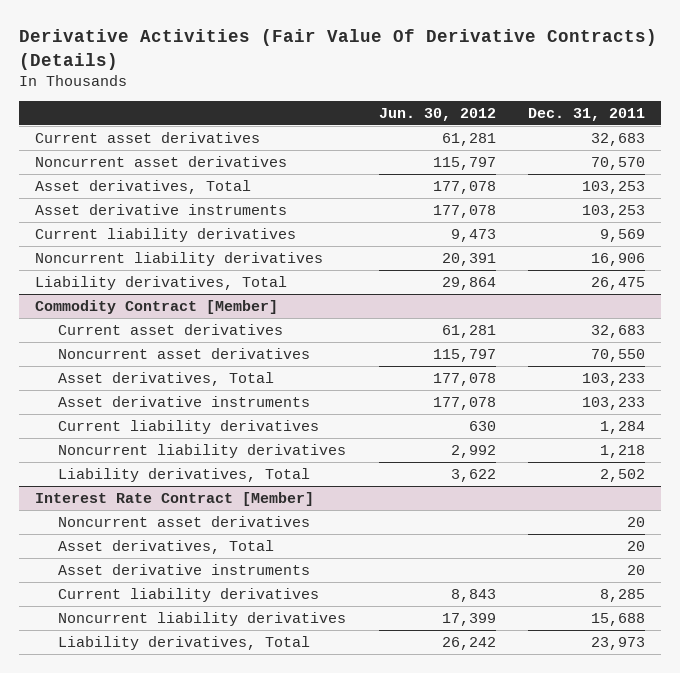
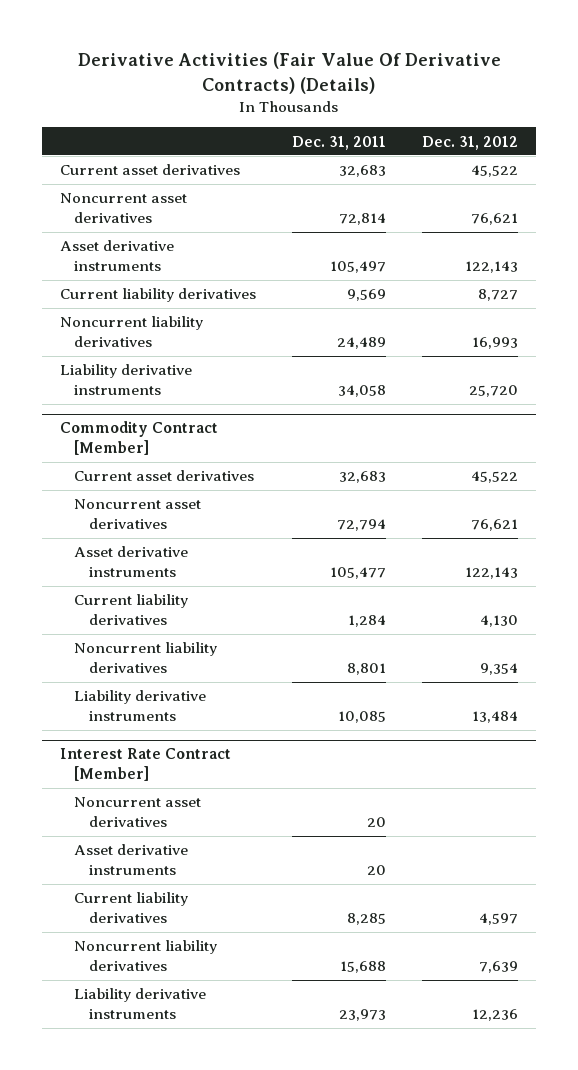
[378,107,496,121] Jun. 30, 2012 -> none
none -> [422,135,519,150] Dec. 31, 2012
[34,203,287,215] Asset derivative instruments -> none
[591,156,646,170] 70,570 -> [339,213,387,226] 72,814
[34,179,251,194] Asset derivatives, Total -> [59,240,174,272] Asset derivative instruments
[582,180,646,194] 103,253 -> [330,261,387,274] 105,497
[591,252,646,266] 16,906 -> [337,337,387,350] 24,489
[34,275,287,290] Liability derivatives, Total -> [59,364,192,396] Liability derivative instruments
[591,276,646,290] 26,475 -> [338,385,387,398] 34,058
[58,395,311,407] Asset derivative instruments -> none
[591,348,646,362] 70,550 -> [337,519,387,532] 72,794
[58,371,275,386] Asset derivatives, Total -> [74,546,189,578] Asset derivative instruments
[582,372,646,386] 103,233 -> [330,567,387,580] 105,477
[600,444,646,458] 1,218 -> [347,663,387,676] 8,801
[58,467,311,482] Liability derivatives, Total -> [74,690,207,722] Liability derivative instruments
[600,468,646,482] 2,502 -> [338,711,387,724] 10,085
[58,539,275,554] Asset derivatives, Total -> none
[58,635,311,650] Liability derivatives, Total -> [74,988,207,1020] Liability derivative instruments

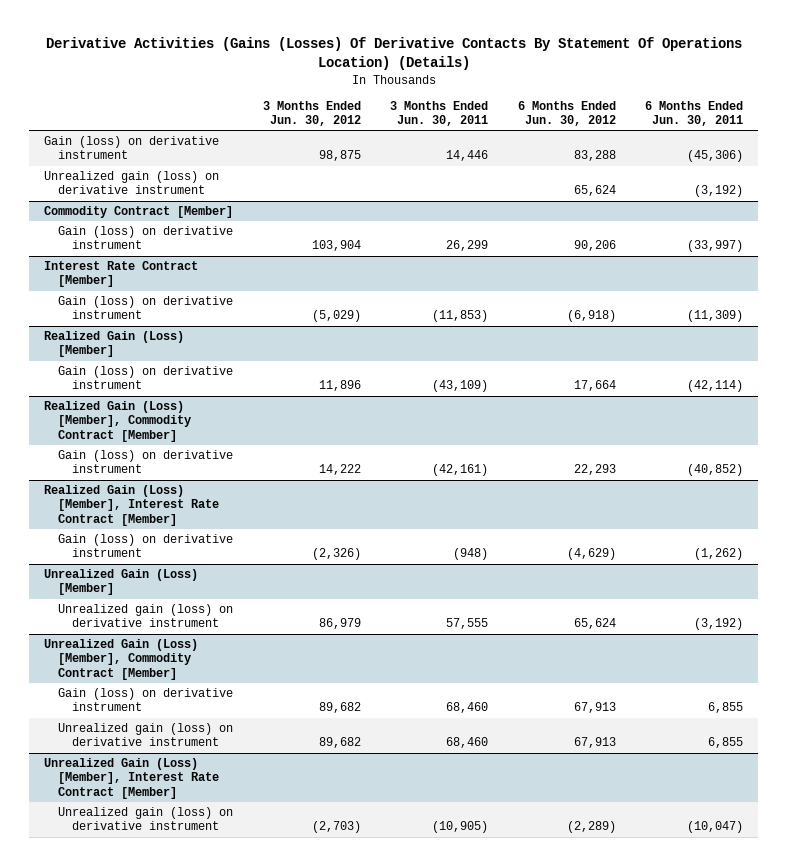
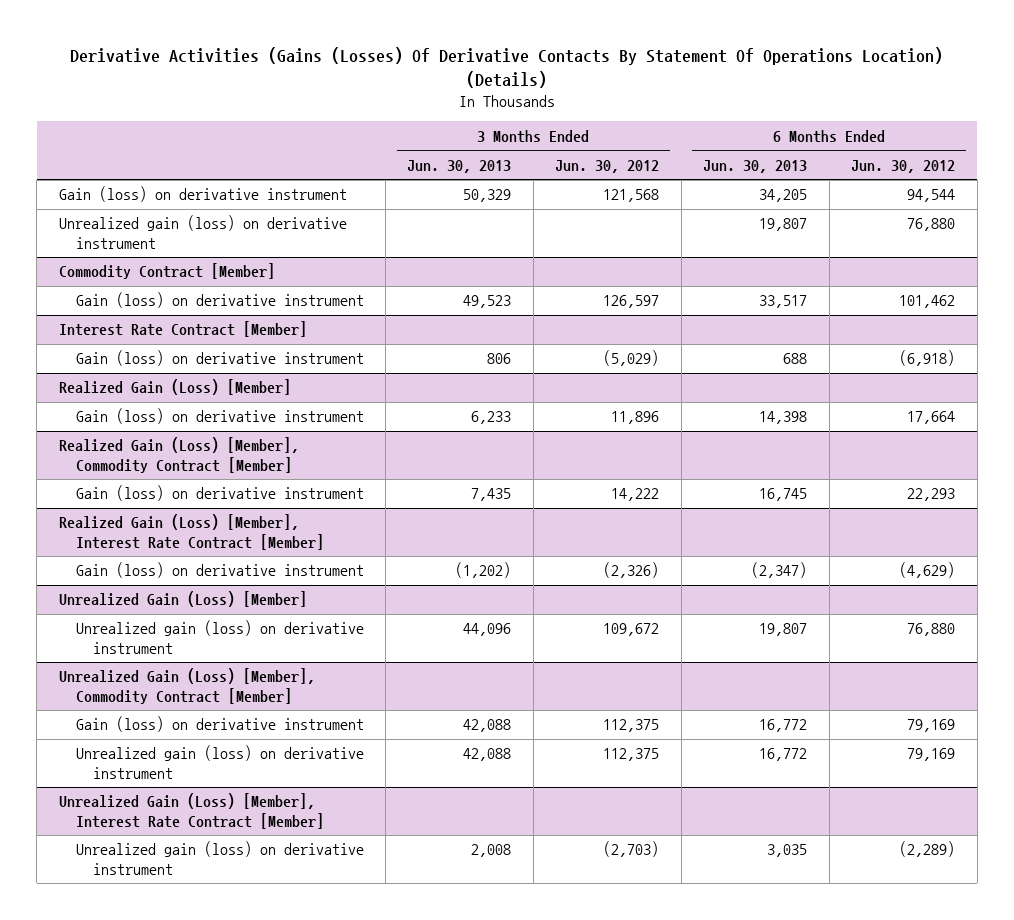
[390,100,489,127] 3 Months Ended Jun. 30, 2011 -> none
[645,100,744,127] 6 Months Ended Jun. 30, 2011 -> none
none -> [407,159,512,173] Jun. 30, 2013
none -> [703,159,808,173] Jun. 30, 2013
[318,150,361,162] 98,875 -> [603,189,660,203] 121,568
[573,150,616,162] 83,288 -> [907,189,956,203] 94,544
[573,185,616,197] 65,624 -> [907,218,956,232] 76,880
[311,240,361,252] 103,904 -> [603,295,660,309] 126,597
[573,240,616,252] 90,206 -> [899,295,956,309] 101,462
[318,618,361,630] 86,979 -> [603,623,660,637] 109,672
[573,618,616,630] 65,624 -> [907,623,956,637] 76,880
[318,702,361,714] 89,682 -> [603,719,660,733] 112,375
[573,702,616,714] 67,913 -> [907,719,956,733] 79,169
[318,737,361,749] 89,682 -> [603,748,660,762] 112,375
[573,737,616,749] 67,913 -> [907,748,956,762] 79,169

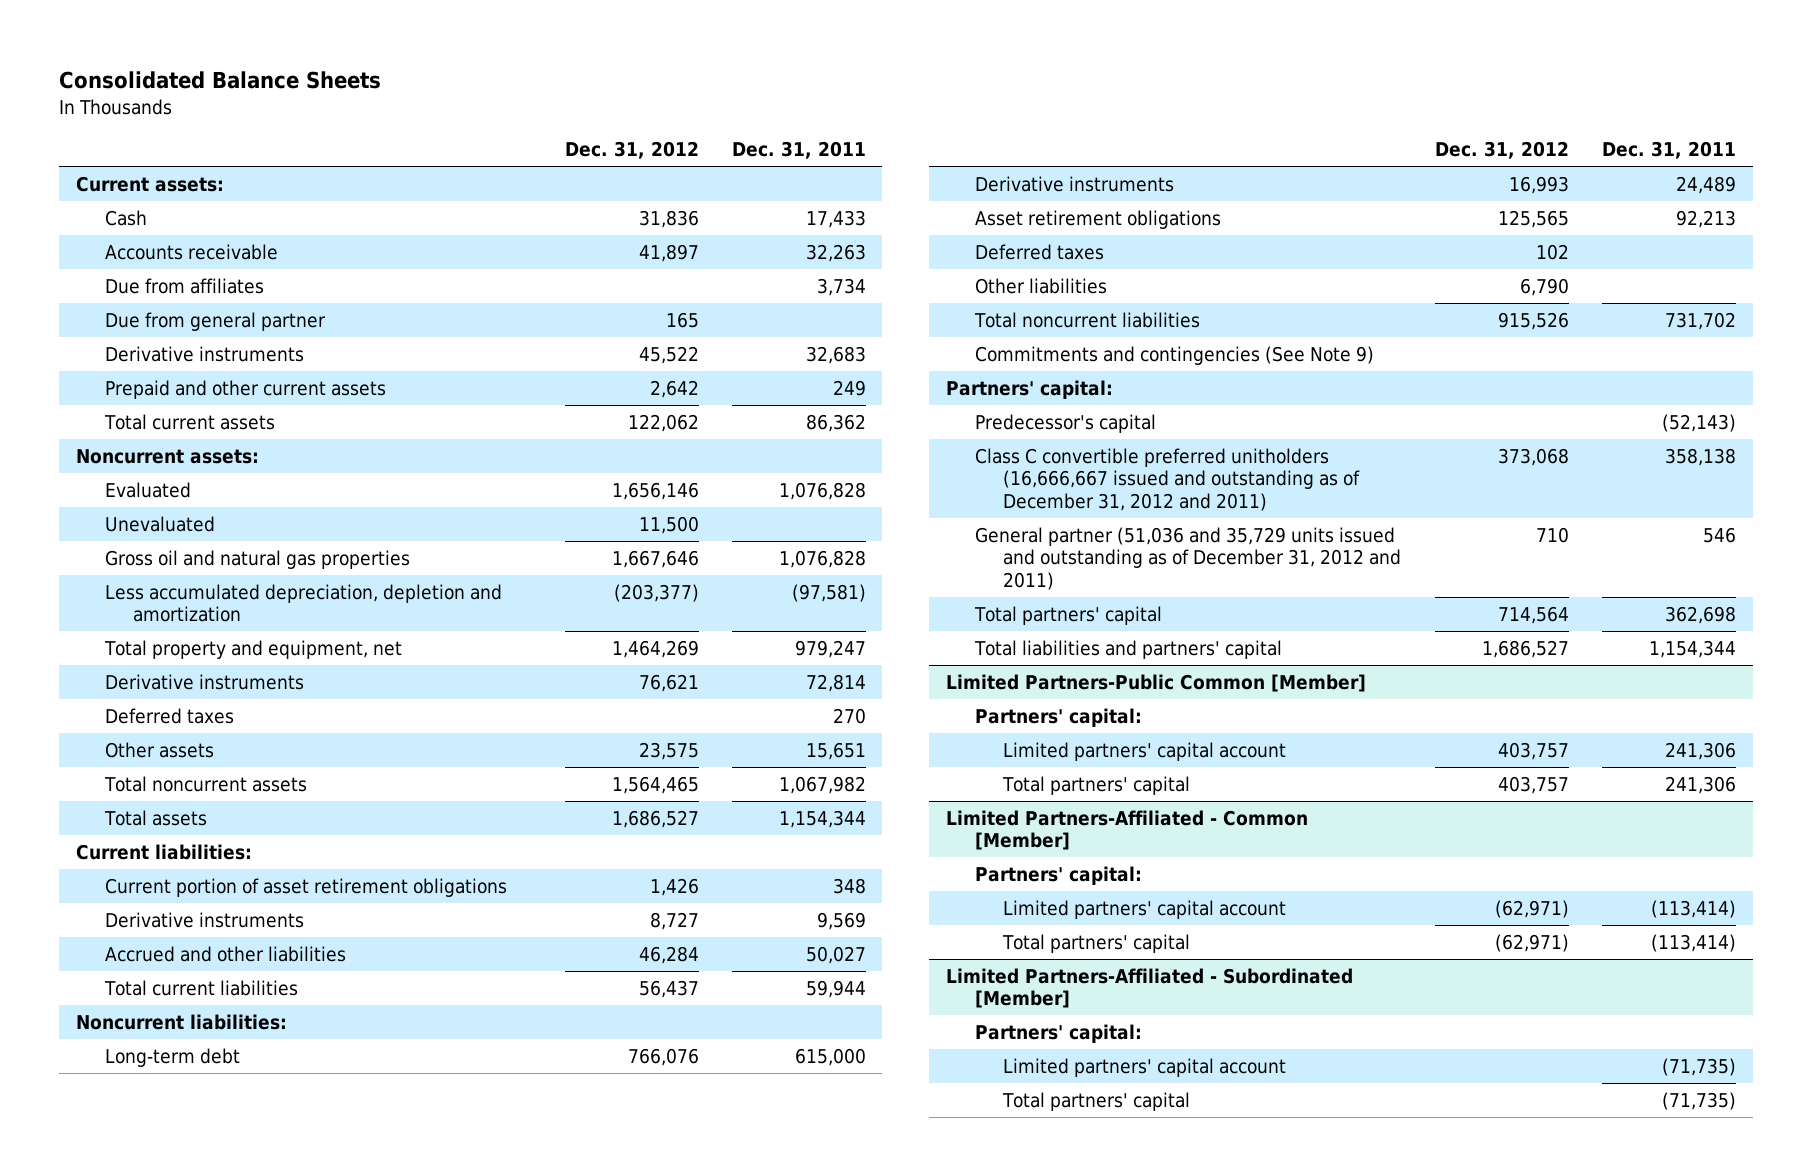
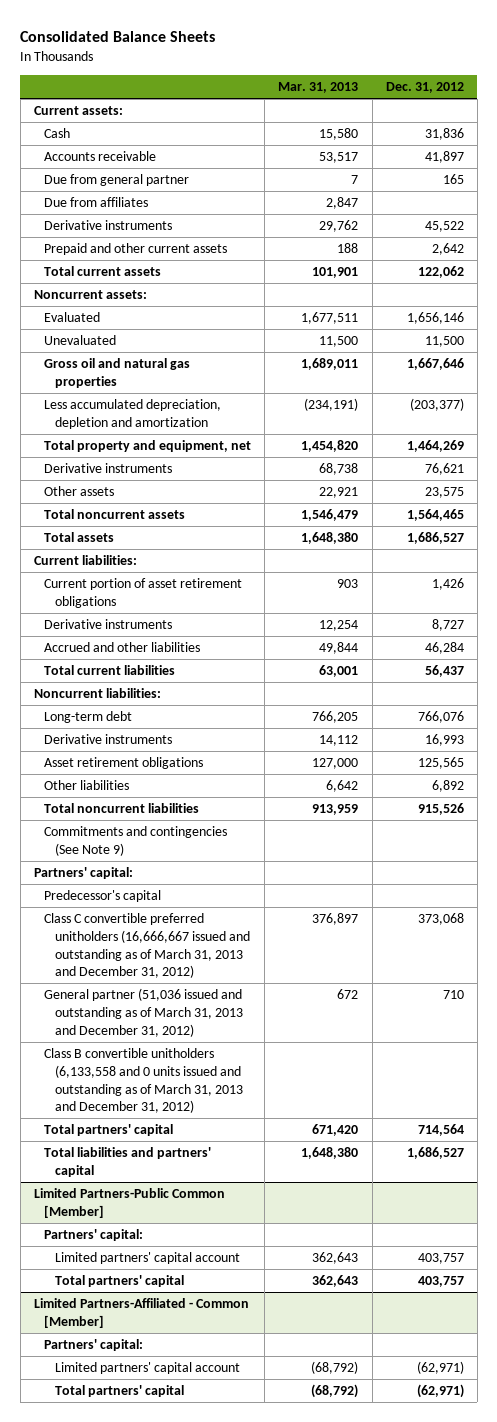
[731,141,866,160] Dec. 31, 2011 -> none
none -> [278,82,359,94] Mar. 31, 2013
[104,277,264,294] Due from affiliates -> [44,197,149,208] Due from affiliates
[104,707,234,724] Deferred taxes -> none
[974,243,1104,260] Deferred taxes -> none
[1519,277,1569,296] 6,790 -> [431,780,464,793] 6,892
[974,447,1361,511] Class C convertible preferred unitholders (16,666,667 issued and outstanding as of December 31, 2012 and 2011) -> [44,913,250,979] Class C convertible preferred unitholders (16,666,667 issued and outstanding as of March 31, 2013 and December 31, 2012)
[974,526,1402,590] General partner (51,036 and 35,729 units issued and outstanding as of December 31, 2012 and 2011) -> [44,988,243,1037] General partner (51,036 issued and outstanding as of March 31, 2013 and December 31, 2012)
none -> [44,1048,243,1114] Class B convertible unitholders (6,133,558 and 0 units issued and outstanding as of March 31, 2013 and December 31, 2012)
[945,967,1353,1009] Limited Partners-Affiliated - Subordinated [Member] -> none
[974,1023,1142,1043] Partners' capital: -> none
[1003,1057,1287,1077] Limited partners' capital account -> none
[1002,1091,1191,1111] Total partners' capital -> none

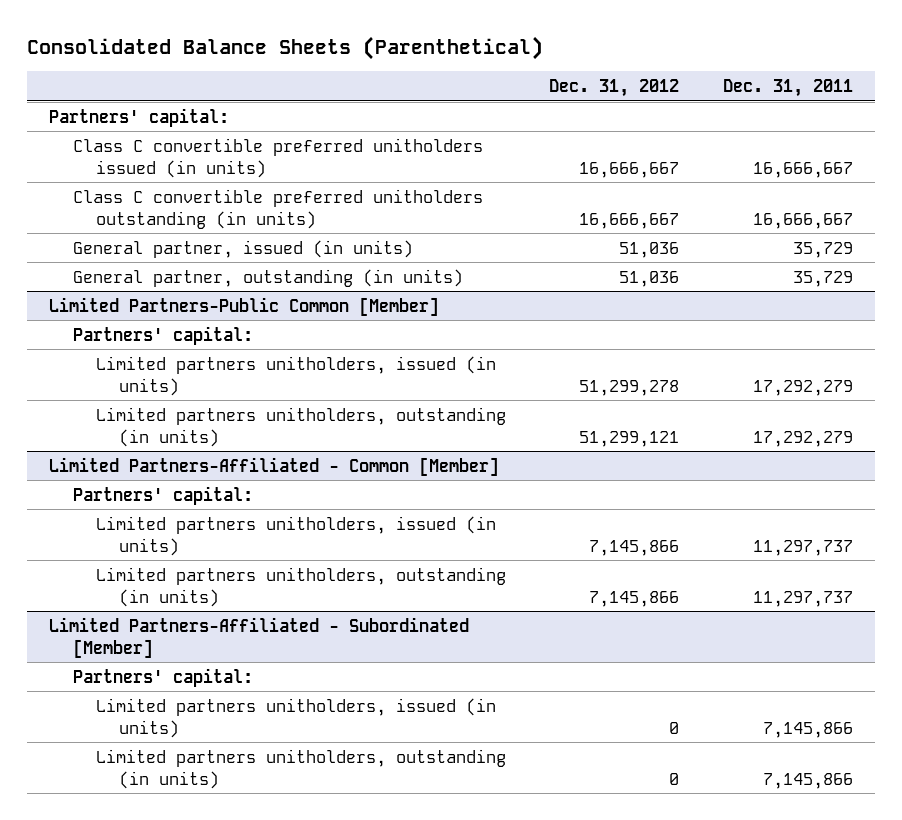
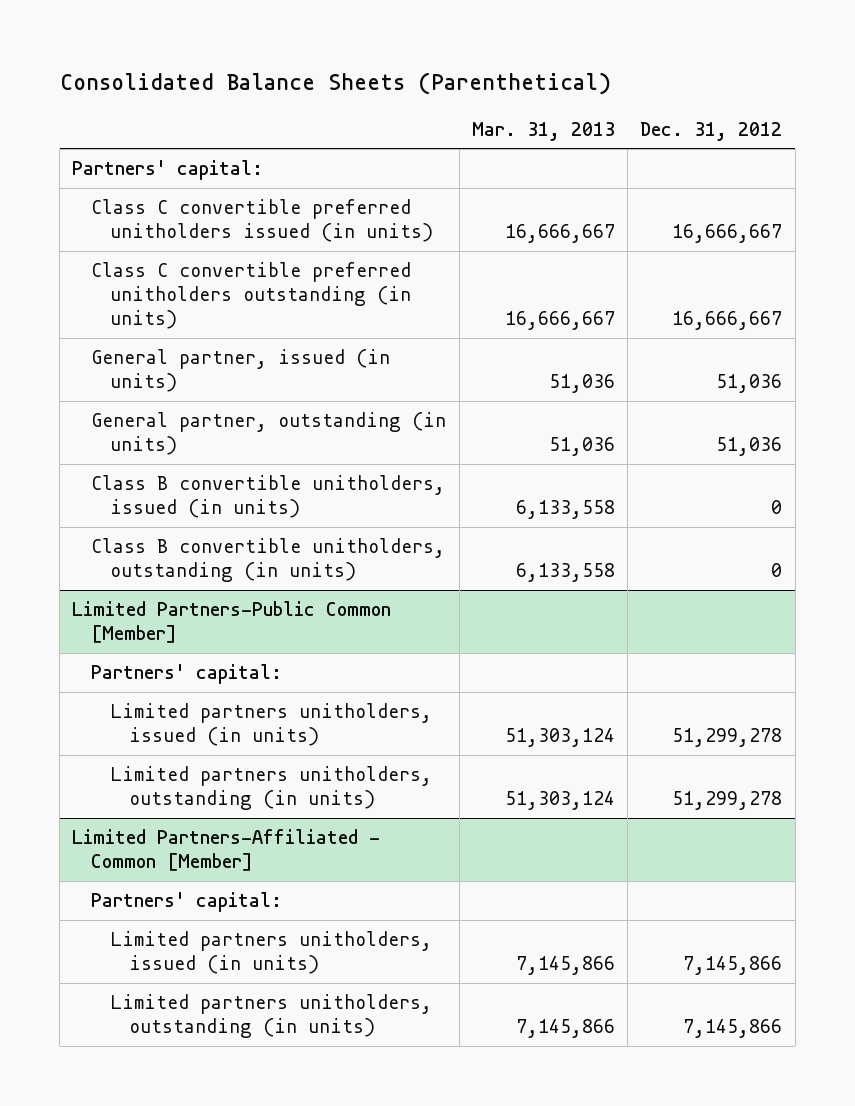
[722,79,853,98] Dec. 31, 2011 -> none
none -> [471,121,615,141] Mar. 31, 2013
none -> [91,475,446,519] Class B convertible unitholders, issued (in units)
none -> [91,538,446,583] Class B convertible unitholders, outstanding (in units)
[579,430,680,447] 51,299,121 -> [672,791,783,811] 51,299,278
[49,616,470,658] Limited Partners-Affiliated - Subordinated [Member] -> none
[72,667,253,687] Partners' capital: -> none
[95,697,496,738] Limited partners unitholders, issued (in units) -> none
[95,748,506,789] Limited partners unitholders, outstanding (in units) -> none

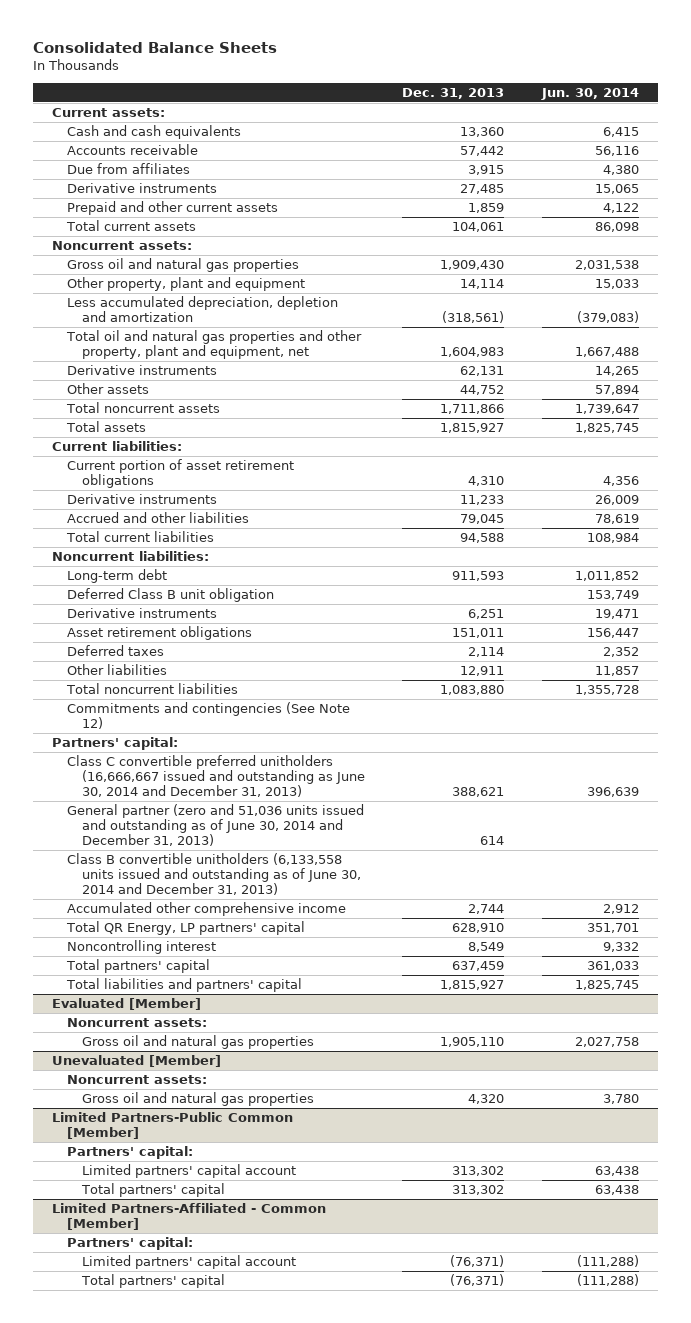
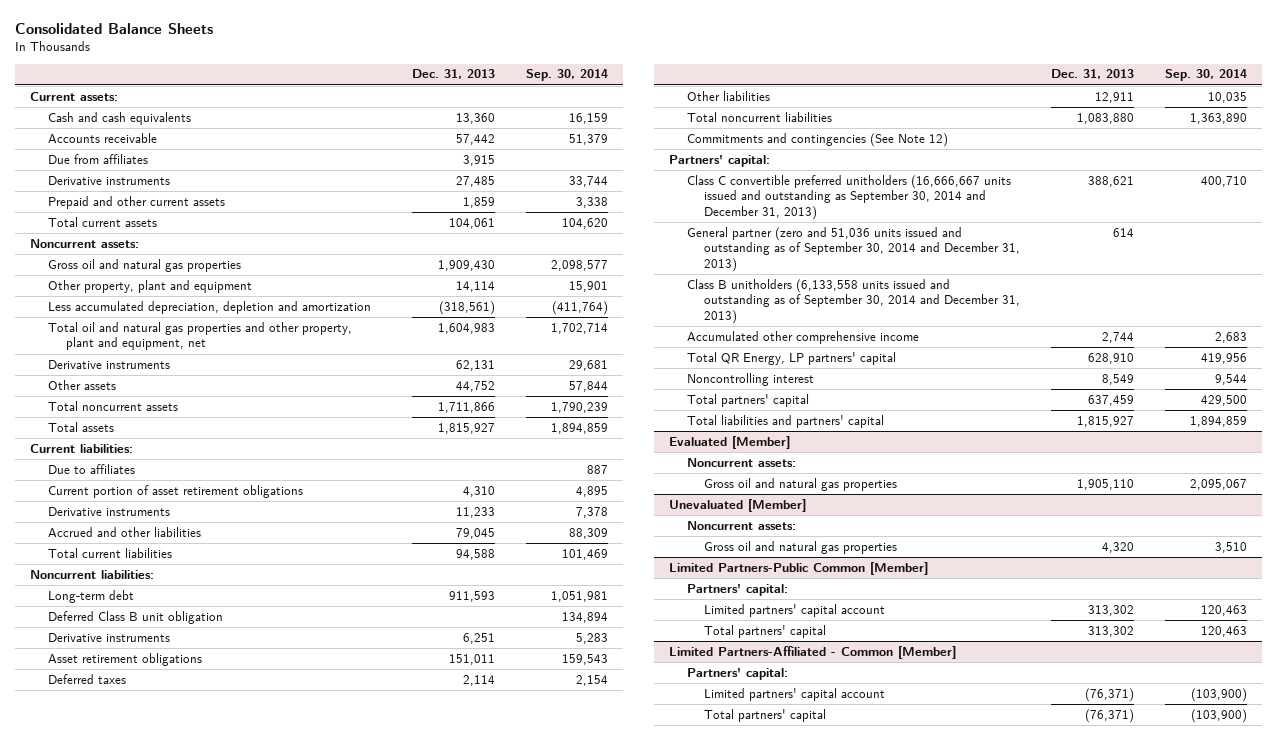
[541,87,640,100] Jun. 30, 2014 -> none
none -> [525,69,608,82] Sep. 30, 2014
none -> [48,463,136,474] Due to affiliates
[66,755,365,797] Class C convertible preferred unitholders (16,666,667 issued and outstanding as June 30, 2014 and December 31, 2013) -> [686,174,1011,221] Class C convertible preferred unitholders (16,666,667 units issued and outstanding as September 30, 2014 and December 31, 2013)
[66,804,364,846] General partner (zero and 51,036 units issued and outstanding as of June 30, 2014 and December 31, 2013) -> [686,226,1021,273] General partner (zero and 51,036 units issued and outstanding as of September 30, 2014 and December 31, 2013)
[66,853,361,895] Class B convertible unitholders (6,133,558 units issued and outstanding as of June 30, 2014 and December 31, 2013) -> [686,278,1021,325] Class B unitholders (6,133,558 units issued and outstanding as of September 30, 2014 and December 31, 2013)

